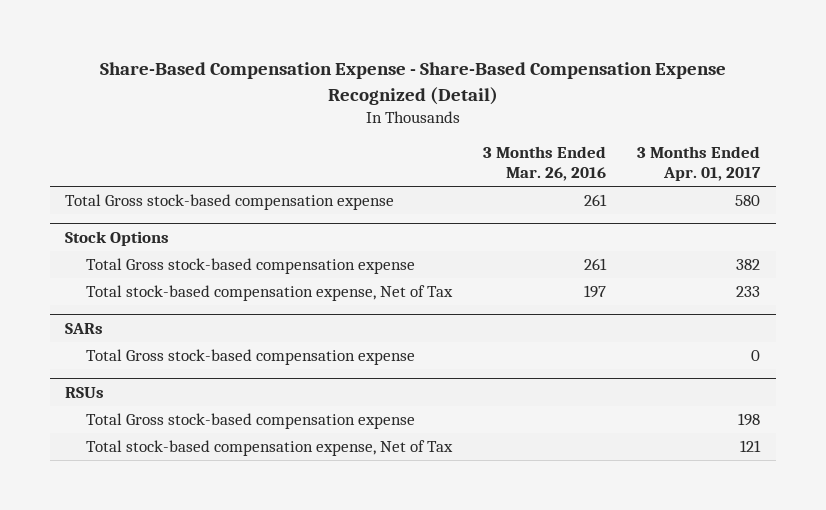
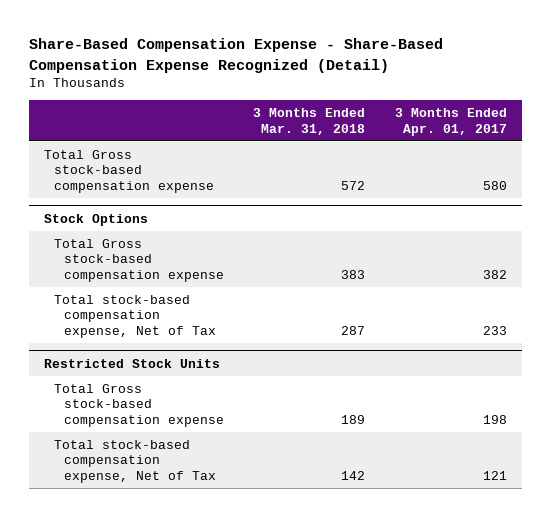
[483,146,607,182] 3 Months Ended Mar. 26, 2016 -> none
none -> [253,108,366,135] 3 Months Ended Mar. 31, 2018
[65,323,104,335] SARs -> none
[86,349,416,366] Total Gross stock-based compensation expense -> none
[65,387,105,399] RSUs -> [43,358,220,368] Restricted Stock Units

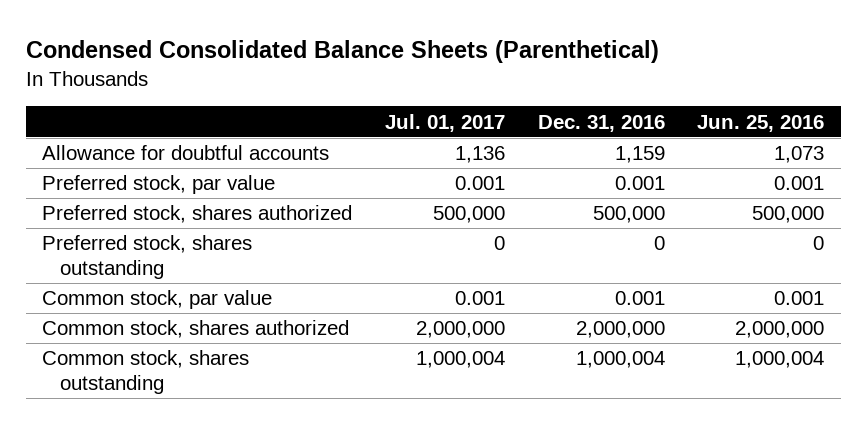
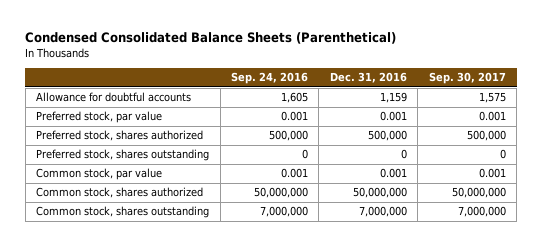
[384,113,505,132] Jul. 01, 2017 -> none
[697,114,825,132] Jun. 25, 2016 -> none
none -> [230,72,308,85] Sep. 24, 2016
none -> [428,72,506,85] Sep. 30, 2017
[575,321,665,339] 2,000,000 -> [352,187,407,199] 50,000,000
[575,351,665,369] 1,000,004 -> [358,206,407,218] 7,000,000

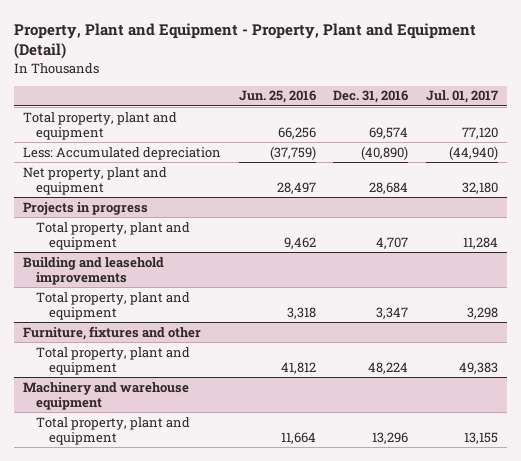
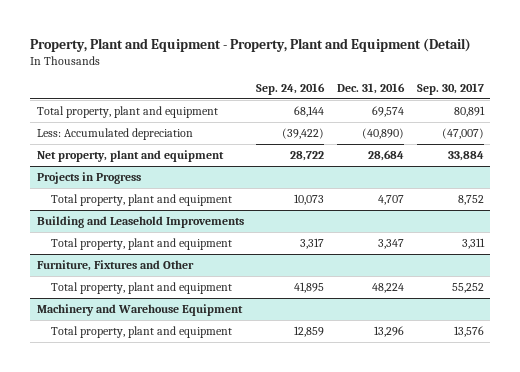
[238,90,316,104] Jun. 25, 2016 -> none
[425,90,498,104] Jul. 01, 2017 -> none
none -> [256,82,326,95] Sep. 24, 2016
none -> [416,82,484,95] Sep. 30, 2017
[22,201,148,215] Projects in progress -> [36,171,141,184] Projects in Progress
[22,256,164,286] Building and leasehold improvements -> [36,215,244,228] Building and Leasehold Improvements
[22,325,201,340] Furniture, fixtures and other -> [36,259,194,271] Furniture, Fixtures and Other
[22,381,189,411] Machinery and warehouse equipment -> [36,303,243,316] Machinery and Warehouse Equipment

